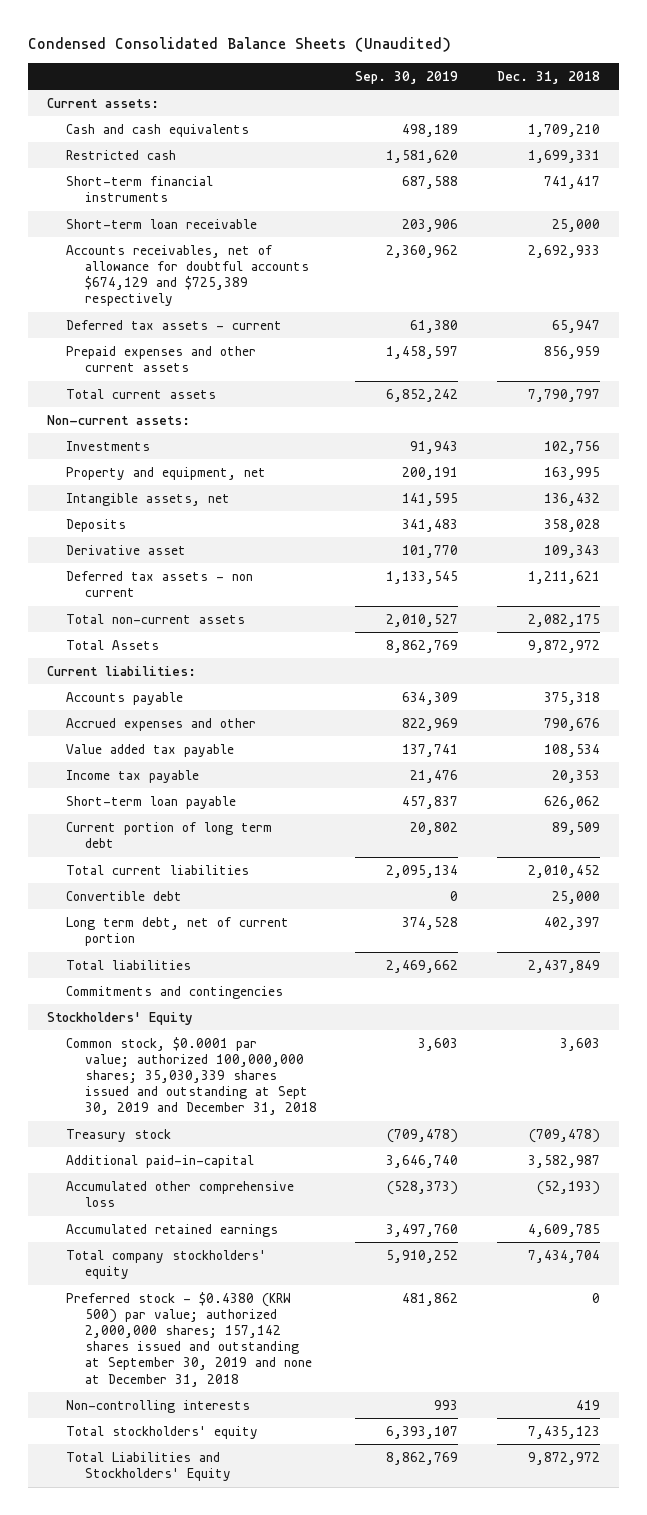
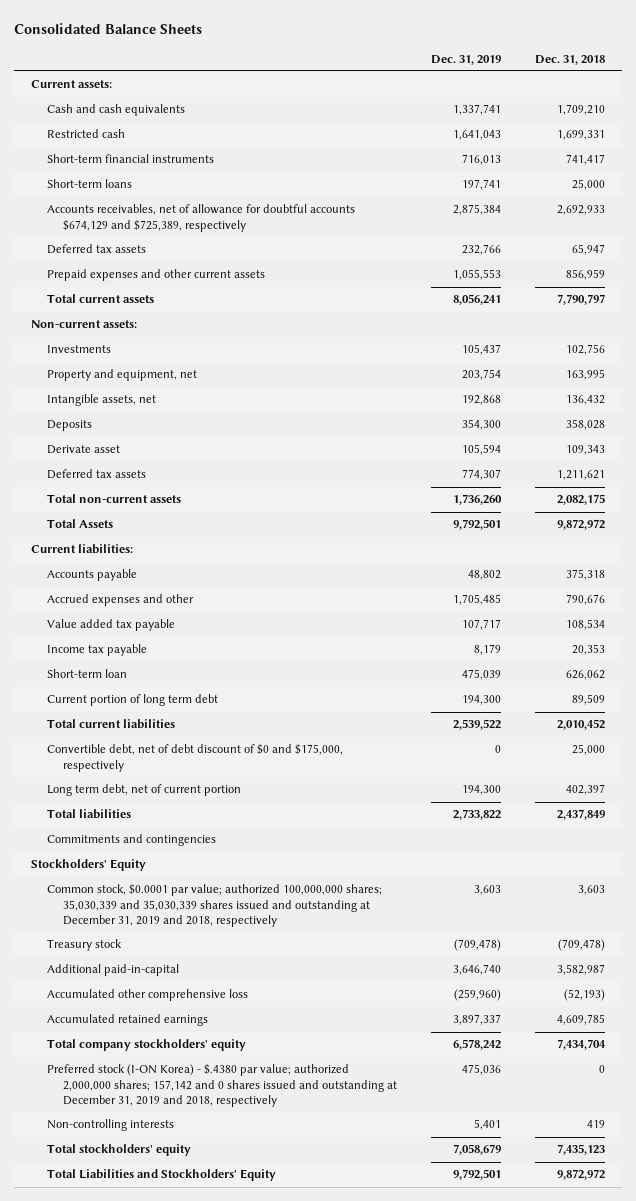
[28,37,452,53] Condensed Consolidated Balance Sheets (Unaudited) -> [13,22,202,34] Consolidated Balance Sheets
[355,70,459,84] Sep. 30, 2019 -> none
none -> [431,54,502,65] Dec. 31, 2019
[66,218,258,229] Short-term loan receivable -> [47,179,133,189] Short-term loans
[66,244,310,307] Accounts receivables, net of allowance for doubtful accounts $674,129 and $725,389 respectively -> [47,204,356,232] Accounts receivables, net of allowance for doubtful accounts $674,129 and $725,389, respectively
[66,319,283,330] Deferred tax assets - current -> [47,244,147,255] Deferred tax assets
[66,544,187,555] Derivative asset -> [47,445,121,455] Derivate asset
[66,570,254,598] Deferred tax assets - non current -> [47,469,147,480] Deferred tax assets
[66,795,237,809] Short-term loan payable -> [47,669,128,679] Short-term loan
[66,890,183,901] Convertible debt -> [47,744,344,772] Convertible debt, net of debt discount of $0 and $175,000, respectively
[66,1036,318,1116] Common stock, $0.0001 par value; authorized 100,000,000 shares; 35,030,339 shares issued and outstanding at Sept 30, 2019 and December 31, 2018 -> [47,884,383,928] Common stock, $0.0001 par value; authorized 100,000,000 shares; 35,030,339 and 35,030,339 shares issued and outstanding at December 31, 2019 and 2018, respectively
[66,1291,313,1387] Preferred stock - $0.4380 (KRW 500) par value; authorized 2,000,000 shares; 157,142 shares issued and outstanding at September 30, 2019 and none at December 31, 2018 -> [47,1064,398,1108] Preferred stock (I-ON Korea) - $.4380 par value; authorized 2,000,000 shares; 157,142 and 0 shares issued and outstanding at December 31, 2019 and 2018, respectively

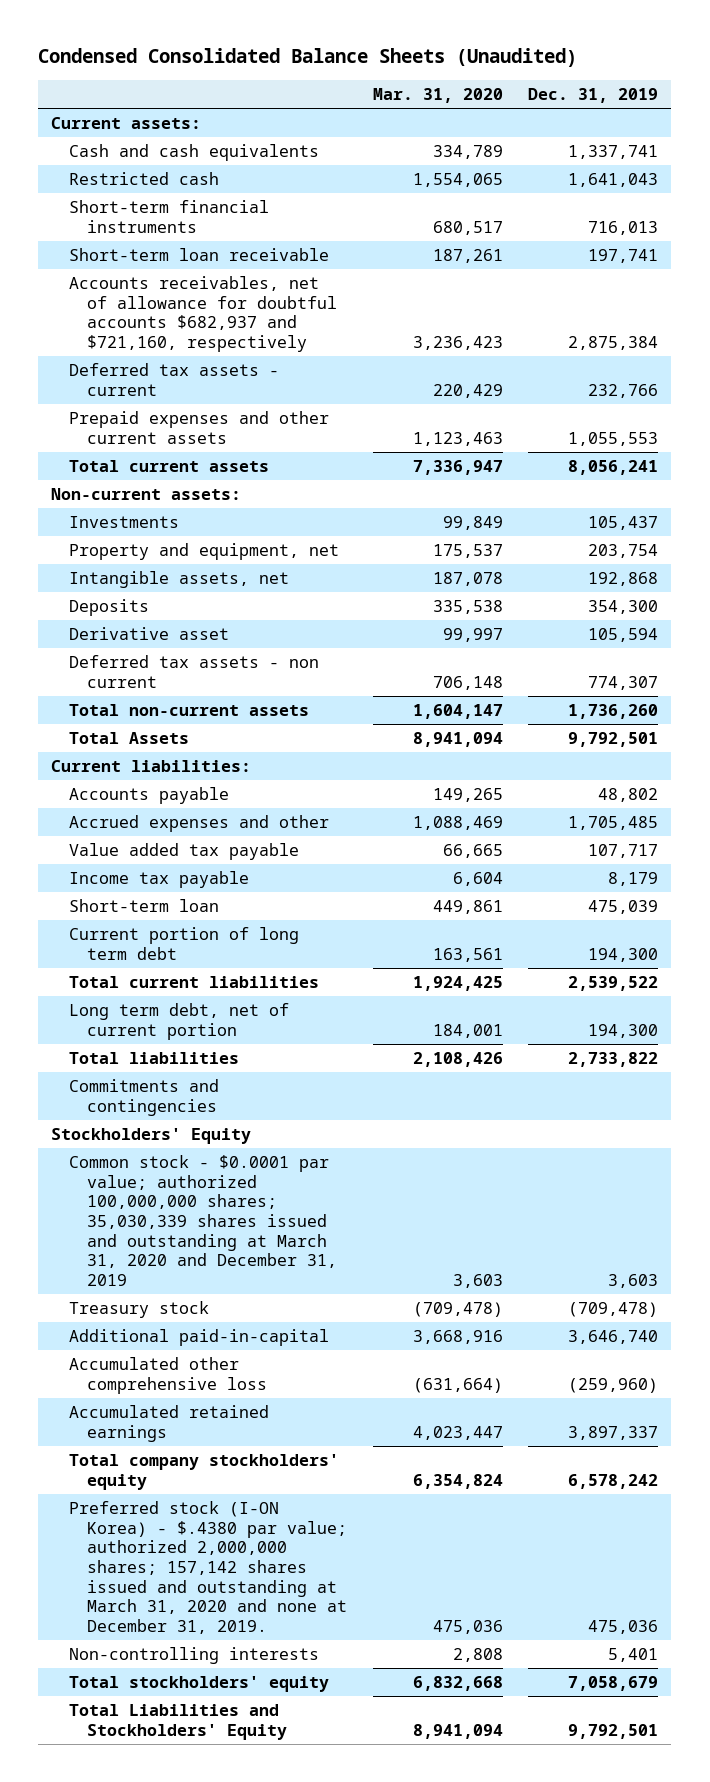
[13,22,202,34] Consolidated Balance Sheets -> [38,48,578,68] Condensed Consolidated Balance Sheets (Unaudited)
[534,54,605,65] Dec. 31, 2018 -> none
none -> [372,87,503,103] Mar. 31, 2020
[47,179,133,189] Short-term loans -> [68,248,329,262] Short-term loan receivable
[47,204,356,232] Accounts receivables, net of allowance for doubtful accounts $674,129 and $725,389, respectively -> [68,276,337,353] Accounts receivables, net of allowance for doubtful accounts $682,937 and $721,160, respectively
[47,244,147,255] Deferred tax assets -> [68,363,279,396] Deferred tax assets - current
[47,445,121,455] Derivate asset -> [68,627,229,641] Derivative asset
[47,469,147,480] Deferred tax assets -> [68,655,319,688] Deferred tax assets - non current
[47,744,344,772] Convertible debt, net of debt discount of $0 and $175,000, respectively -> none
[47,884,383,928] Common stock, $0.0001 par value; authorized 100,000,000 shares; 35,030,339 and 35,030,339 shares issued and outstanding at December 31, 2019 and 2018, respectively -> [68,1155,337,1287] Common stock - $0.0001 par value; authorized 100,000,000 shares; 35,030,339 shares issued and outstanding at March 31, 2020 and December 31, 2019
[47,1064,398,1108] Preferred stock (I-ON Korea) - $.4380 par value; authorized 2,000,000 shares; 157,142 and 0 shares issued and outstanding at December 31, 2019 and 2018, respectively -> [68,1501,347,1635] Preferred stock (I-ON Korea) - $.4380 par value; authorized 2,000,000 shares; 157,142 shares issued and outstanding at March 31, 2020 and none at December 31, 2019.

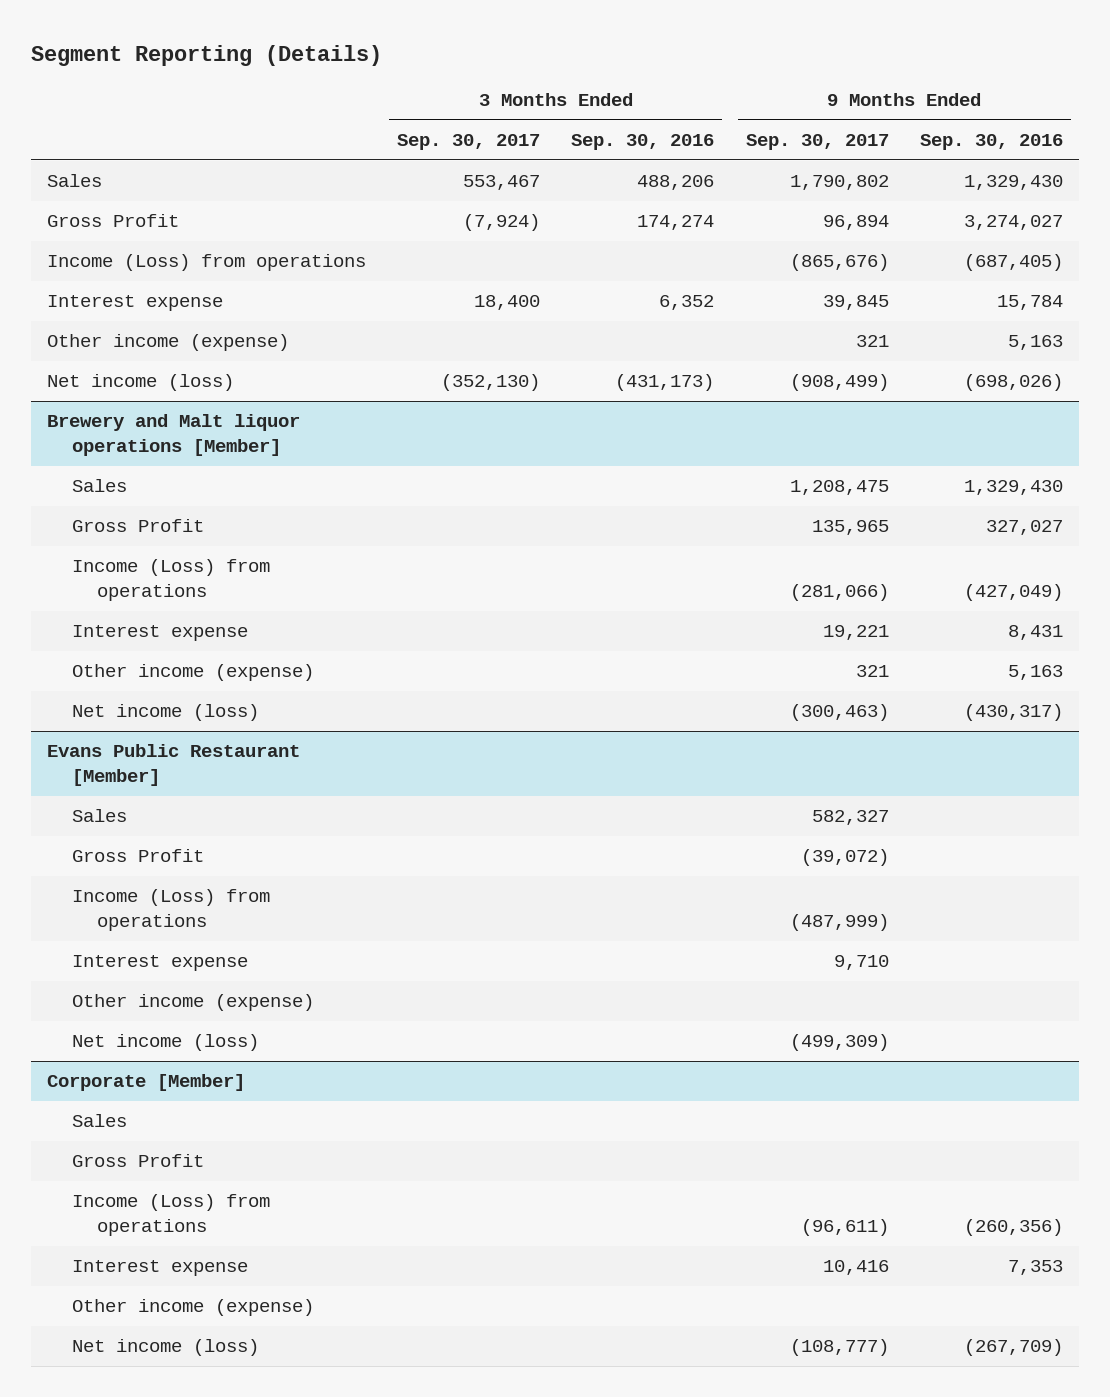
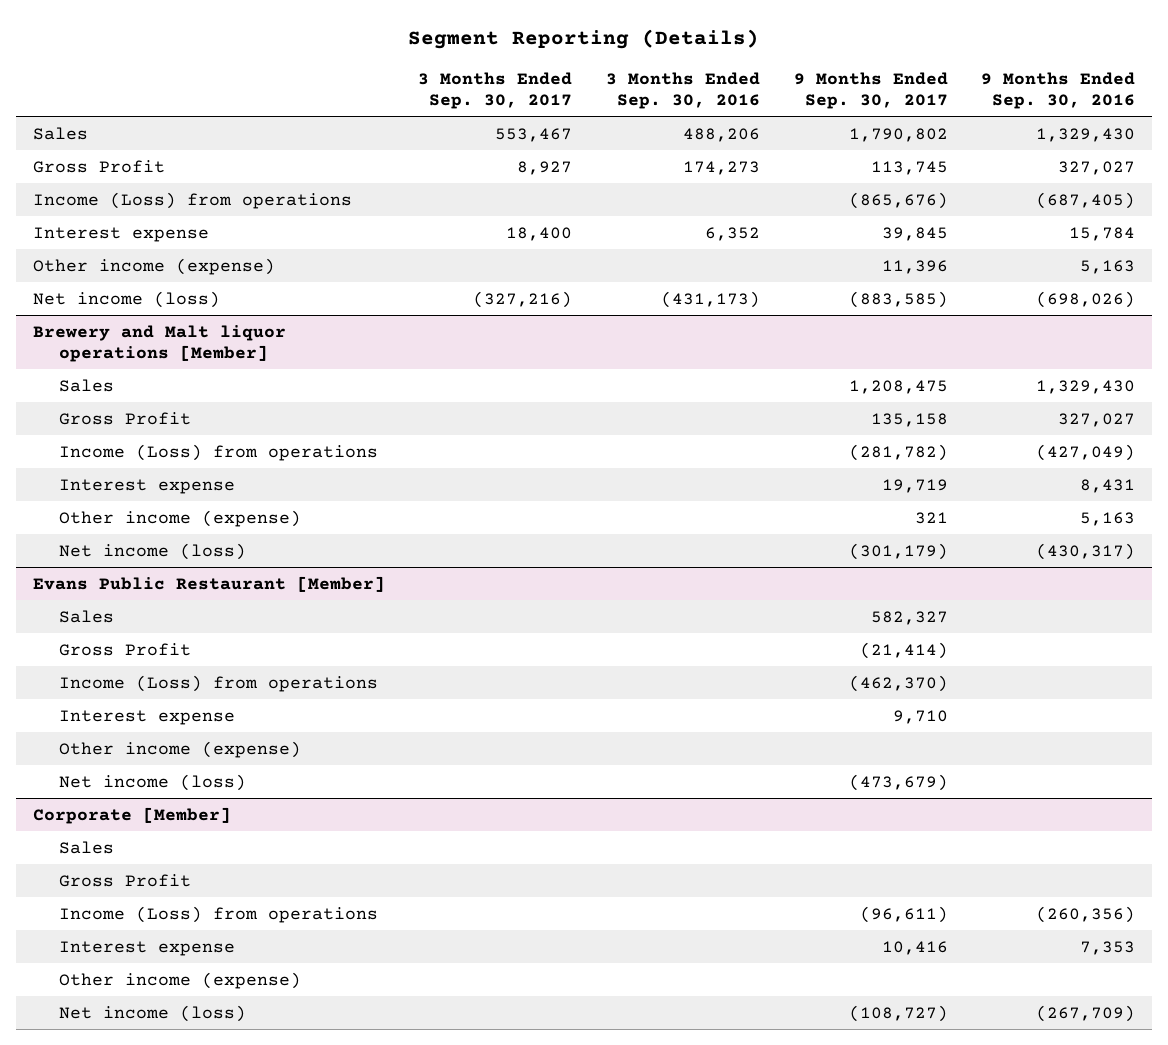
[462,214,540,232] (7,924) -> [517,160,573,175] 8,927
[637,215,715,231] 174,274 -> [683,160,761,175] 174,273
[822,215,889,231] 96,894 -> [870,160,948,175] 113,745
[963,215,1063,231] 3,274,027 -> [1058,160,1136,175] 327,027
[855,335,889,348] 321 -> [881,259,948,274] 11,396
[440,374,540,392] (352,130) -> [473,290,573,308] (327,216)
[789,374,889,392] (908,499) -> [848,290,948,308] (883,585)
[811,520,889,536] 135,965 -> [870,412,948,427] 135,158
[789,584,889,602] (281,066) -> [848,443,948,461] (281,782)
[822,625,889,641] 19,221 -> [881,478,948,493] 19,719
[789,704,889,722] (300,463) -> [848,542,948,560] (301,179)
[800,849,889,867] (39,072) -> [859,641,948,659] (21,414)
[789,914,889,932] (487,999) -> [848,674,948,692] (462,370)
[789,1034,889,1052] (499,309) -> [848,773,948,791] (473,679)
[789,1339,889,1357] (108,777) -> [848,1004,948,1022] (108,727)

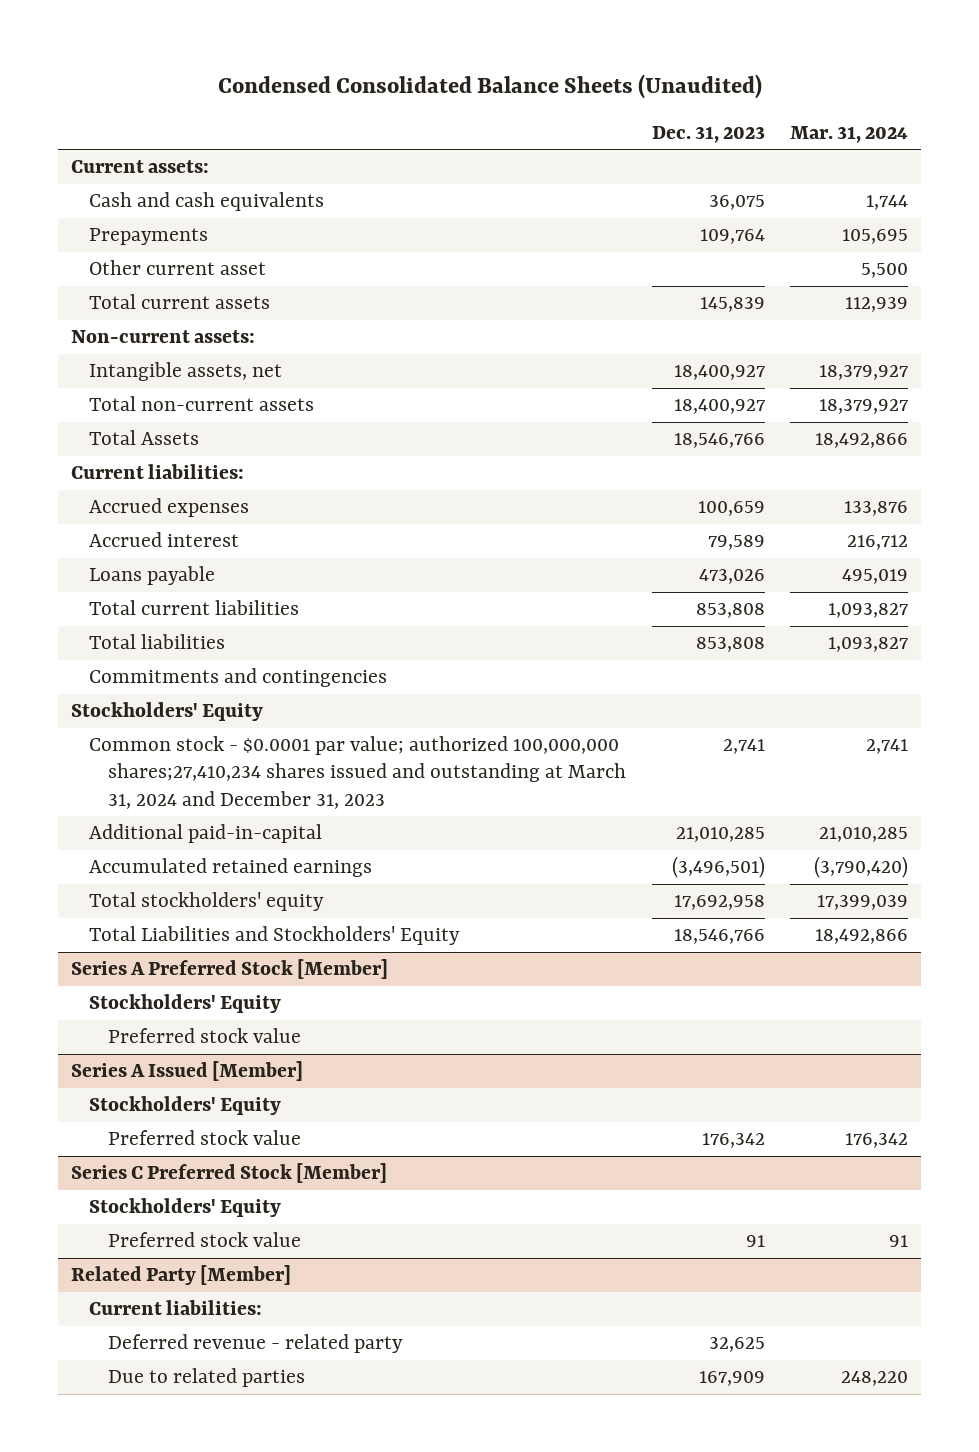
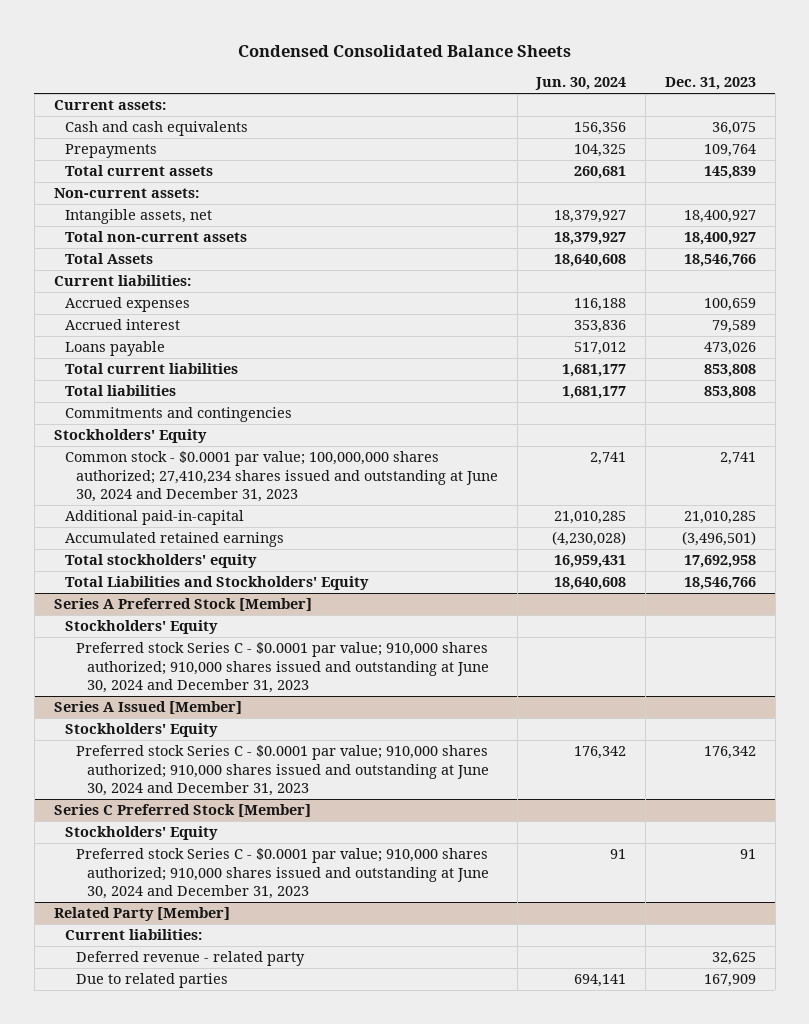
[217,74,762,100] Condensed Consolidated Balance Sheets (Unaudited) -> [237,44,571,57] Condensed Consolidated Balance Sheets
[790,125,909,143] Mar. 31, 2024 -> none
none -> [535,77,627,91] Jun. 30, 2024
[89,260,267,276] Other current asset -> none
[89,736,626,809] Common stock - $0.0001 par value; authorized 100,000,000 shares;27,410,234 shares issued and outstanding at March 31, 2024 and December 31, 2023 -> [64,451,498,503] Common stock - $0.0001 par value; 100,000,000 shares authorized; 27,410,234 shares issued and outstanding at June 30, 2024 and December 31, 2023
[107,1028,301,1044] Preferred stock value -> [75,642,490,694] Preferred stock Series C - $0.0001 par value; 910,000 shares authorized; 910,000 shares issued and outstanding at June 30, 2024 and December 31, 2023
[107,1130,301,1146] Preferred stock value -> [75,745,490,797] Preferred stock Series C - $0.0001 par value; 910,000 shares authorized; 910,000 shares issued and outstanding at June 30, 2024 and December 31, 2023
[107,1232,301,1248] Preferred stock value -> [75,848,490,900] Preferred stock Series C - $0.0001 par value; 910,000 shares authorized; 910,000 shares issued and outstanding at June 30, 2024 and December 31, 2023

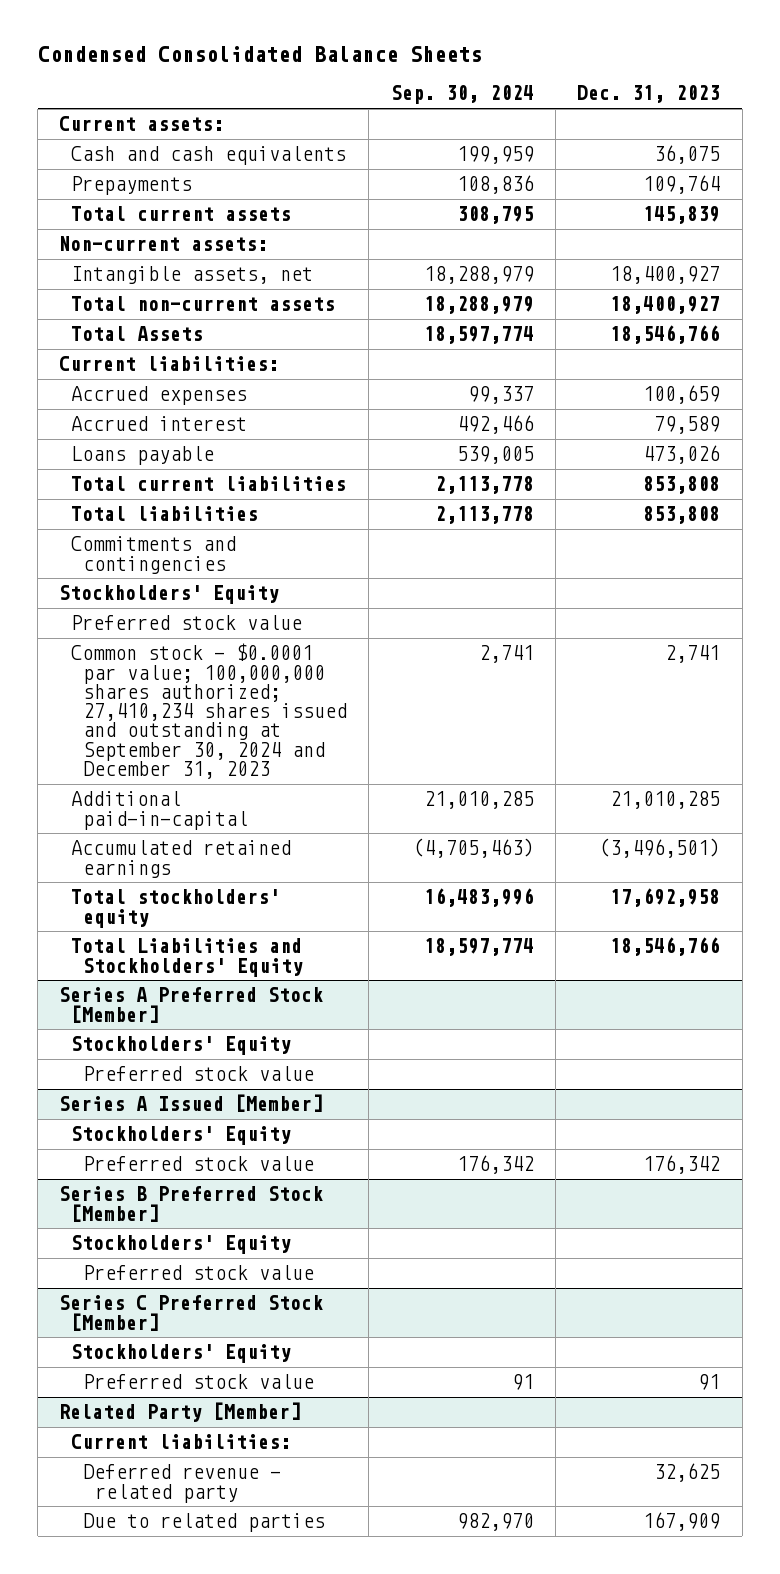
[535,77,627,91] Jun. 30, 2024 -> none
none -> [390,85,534,105] Sep. 30, 2024
none -> [71,615,303,631] Preferred stock value
[64,451,498,503] Common stock - $0.0001 par value; 100,000,000 shares authorized; 27,410,234 shares issued and outstanding at June 30, 2024 and December 31, 2023 -> [71,643,348,780] Common stock - $0.0001 par value; 100,000,000 shares authorized; 27,410,234 shares issued and outstanding at September 30, 2024 and December 31, 2023
[75,642,490,694] Preferred stock Series C - $0.0001 par value; 910,000 shares authorized; 910,000 shares issued and outstanding at June 30, 2024 and December 31, 2023 -> [83,1066,315,1082] Preferred stock value
[75,745,490,797] Preferred stock Series C - $0.0001 par value; 910,000 shares authorized; 910,000 shares issued and outstanding at June 30, 2024 and December 31, 2023 -> [83,1156,315,1172] Preferred stock value
none -> [59,1186,324,1222] Series B Preferred Stock [Member]
none -> [71,1235,292,1255] Stockholders' Equity
none -> [83,1265,315,1281] Preferred stock value
[75,848,490,900] Preferred stock Series C - $0.0001 par value; 910,000 shares authorized; 910,000 shares issued and outstanding at June 30, 2024 and December 31, 2023 -> [83,1374,315,1390] Preferred stock value

